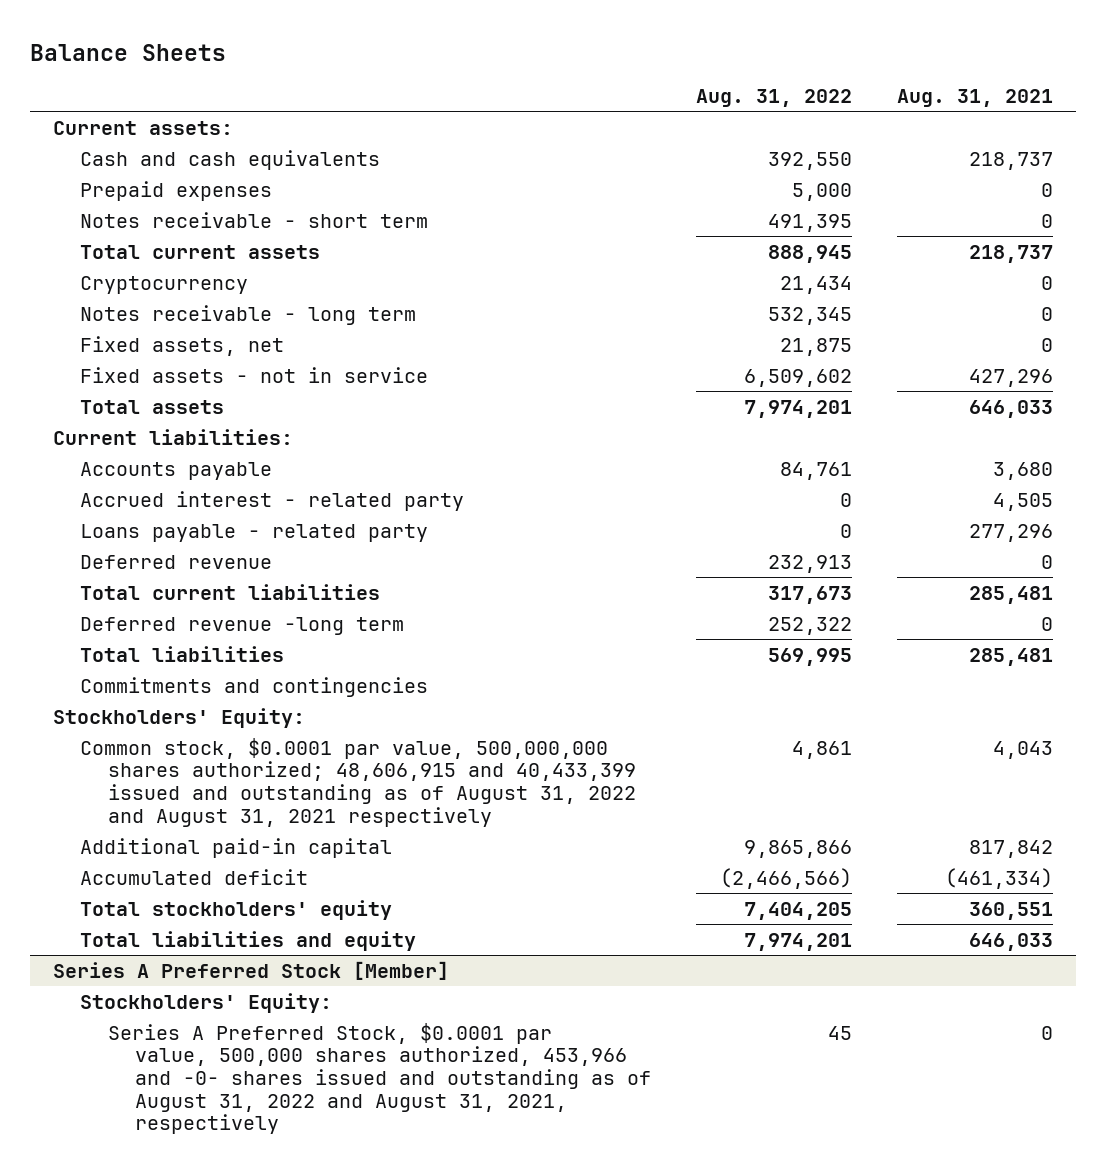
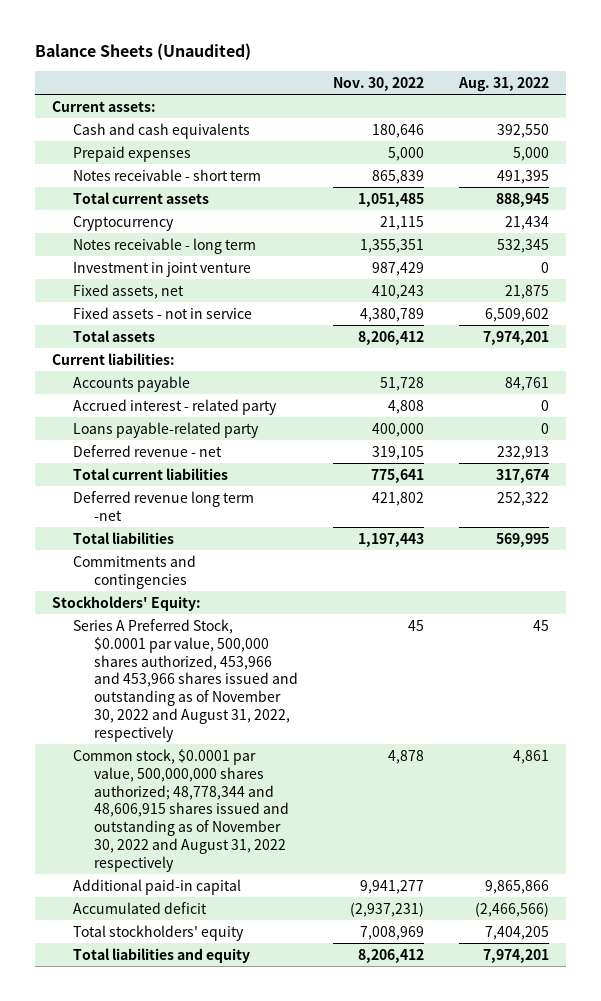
[30,43,227,61] Balance Sheets -> [34,42,251,60] Balance Sheets (Unaudited)
[897,88,1054,107] Aug. 31, 2021 -> none
none -> [333,76,425,91] Nov. 30, 2022
none -> [73,261,252,277] Investment in joint venture
[80,523,429,542] Loans payable - related party -> [73,421,260,438] Loans payable-related party
[80,554,273,569] Deferred revenue -> [73,444,223,457] Deferred revenue - net
[768,585,853,604] 317,673 -> [496,468,550,483] 317,674
[80,616,405,635] Deferred revenue -long term -> [73,490,255,521] Deferred revenue long term -net
none -> [73,618,299,742] Series A Preferred Stock, $0.0001 par value, 500,000 shares authorized, 453,966 and 453,966 shares issued and outstanding as of November 30, 2022 and August 31, 2022, respectively
[80,737,636,827] Common stock, $0.0001 par value, 500,000,000 shares authorized; 48,606,915 and 40,433,399 issued and outstanding as of August 31, 2022 and August 31, 2021 respectively -> [73,748,290,872] Common stock, $0.0001 par value, 500,000,000 shares authorized; 48,778,344 and 48,606,915 shares issued and outstanding as of November 30, 2022 and August 31, 2022 respectively
[52,960,449,980] Series A Preferred Stock [Member] -> none
[80,992,333,1013] Stockholders' Equity: -> none
[107,1022,652,1135] Series A Preferred Stock, $0.0001 par value, 500,000 shares authorized, 453,966 and -0- shares issued and outstanding as of August 31, 2022 and August 31, 2021, respectively -> none

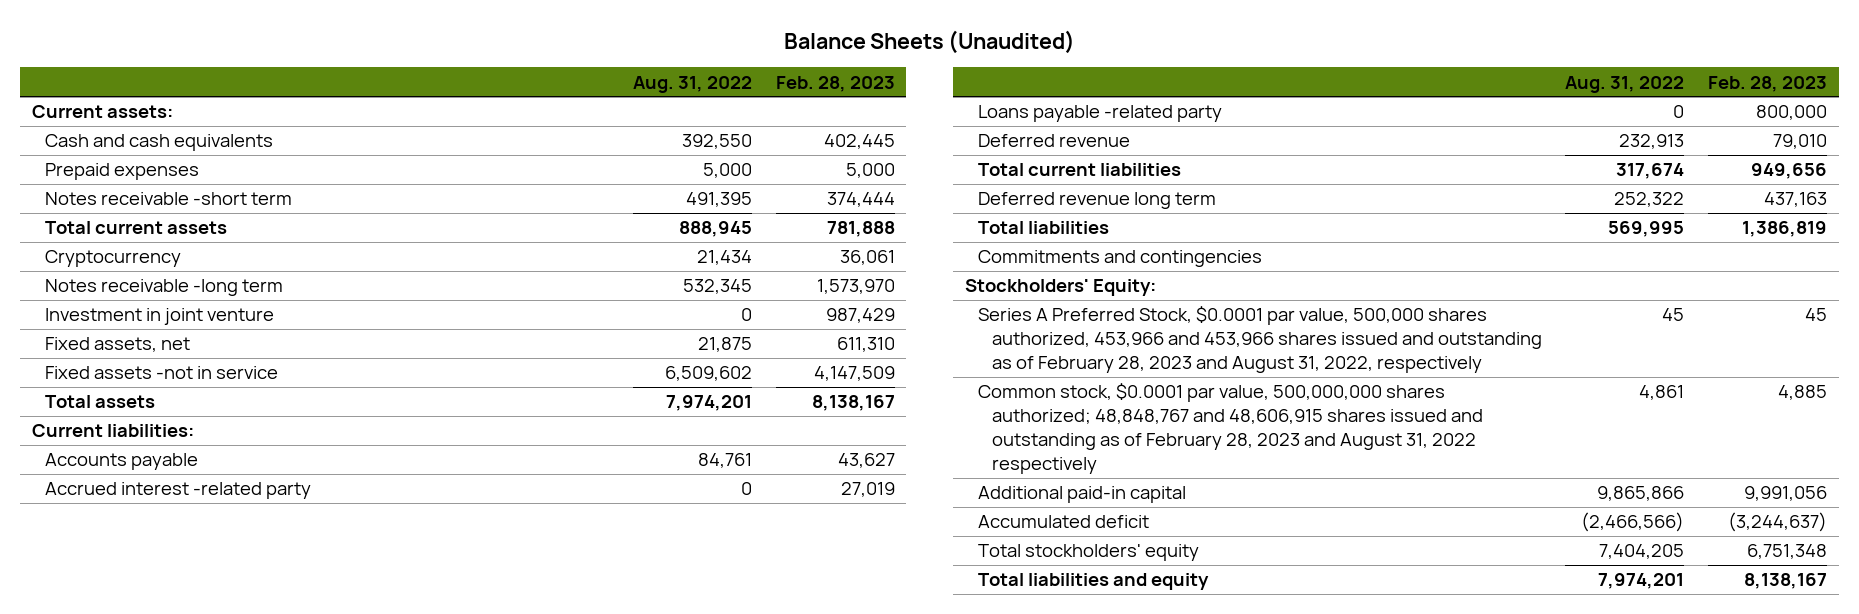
[333,76,425,91] Nov. 30, 2022 -> none
none -> [775,75,895,92] Feb. 28, 2023
[73,168,262,181] Notes receivable - short term -> [45,192,293,206] Notes receivable -short term
[73,237,257,254] Notes receivable - long term -> [45,279,284,297] Notes receivable -long term
[73,306,253,319] Fixed assets - not in service -> [45,366,279,380] Fixed assets -not in service
[73,398,278,415] Accrued interest - related party -> [45,482,312,500] Accrued interest -related party
[73,421,260,438] Loans payable-related party -> [978,105,1223,123] Loans payable -related party
[73,444,223,457] Deferred revenue - net -> [978,134,1131,148] Deferred revenue
[73,490,255,521] Deferred revenue long term -net -> [978,192,1217,210] Deferred revenue long term
[73,618,299,742] Series A Preferred Stock, $0.0001 par value, 500,000 shares authorized, 453,966 and 453,966 shares issued and outstanding as of November 30, 2022 and August 31, 2022, respectively -> [978,306,1542,374] Series A Preferred Stock, $0.0001 par value, 500,000 shares authorized, 453,966 and 453,966 shares issued and outstanding as of February 28, 2023 and August 31, 2022, respectively
[73,748,290,872] Common stock, $0.0001 par value, 500,000,000 shares authorized; 48,778,344 and 48,606,915 shares issued and outstanding as of November 30, 2022 and August 31, 2022 respectively -> [978,383,1483,475] Common stock, $0.0001 par value, 500,000,000 shares authorized; 48,848,767 and 48,606,915 shares issued and outstanding as of February 28, 2023 and August 31, 2022 respectively

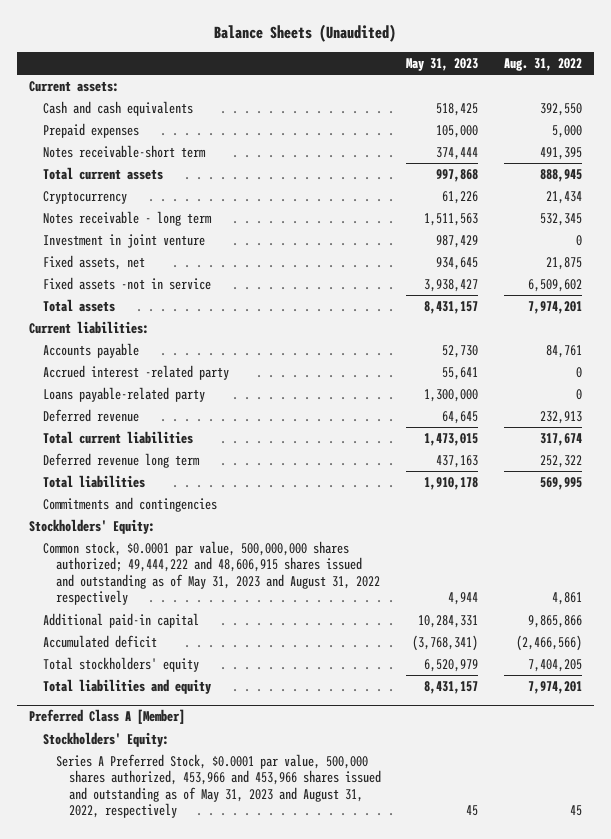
[775,75,895,92] Feb. 28, 2023 -> none
none -> [406,57,479,71] May 31, 2023
[45,192,293,206] Notes receivable -short term -> [42,145,206,159] Notes receivable-short term
[45,279,284,297] Notes receivable -long term -> [42,211,212,227] Notes receivable - long term
[978,105,1223,123] Loans payable -related party -> [42,387,205,403] Loans payable-related party
[978,306,1542,374] Series A Preferred Stock, $0.0001 par value, 500,000 shares authorized, 453,966 and 453,966 shares issued and outstanding as of February 28, 2023 and August 31, 2022, respectively -> none
[978,383,1483,475] Common stock, $0.0001 par value, 500,000,000 shares authorized; 48,848,767 and 48,606,915 shares issued and outstanding as of February 28, 2023 and August 31, 2022 respectively -> [42,541,380,606] Common stock, $0.0001 par value, 500,000,000 shares authorized; 49,444,222 and 48,606,915 shares issued and outstanding as of May 31, 2023 and August 31, 2022 respectively
none -> [29,709,186,725] Preferred Class A [Member]
none -> [42,732,169,748] Stockholders' Equity:
none -> [55,754,382,819] Series A Preferred Stock, $0.0001 par value, 500,000 shares authorized, 453,966 and 453,966 shares issued and outstanding as of May 31, 2023 and August 31, 2022, respectively

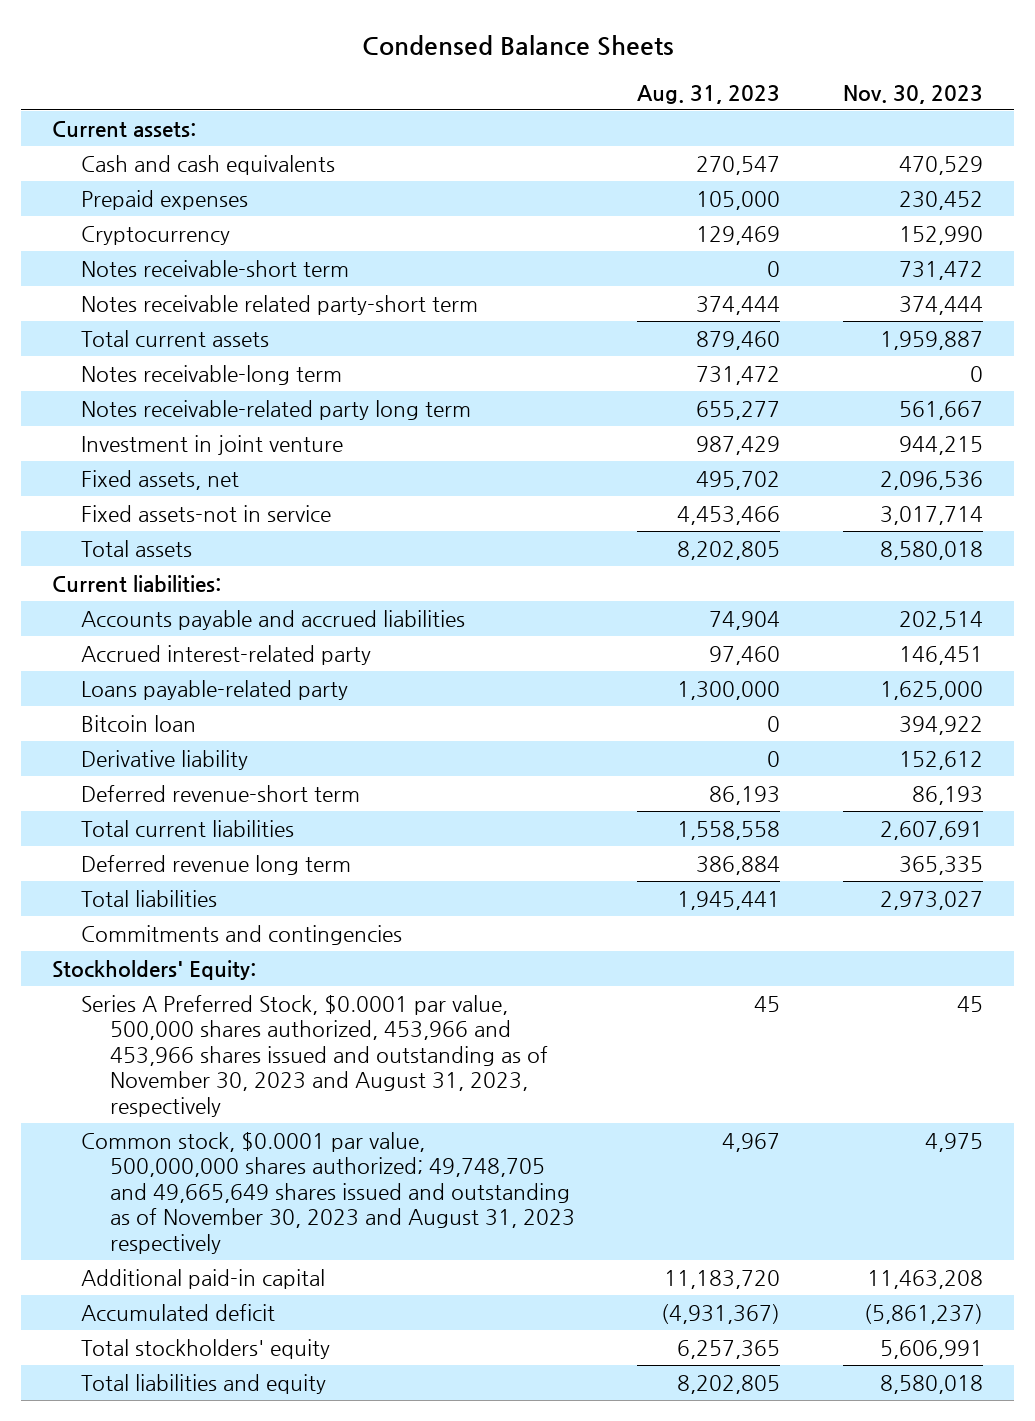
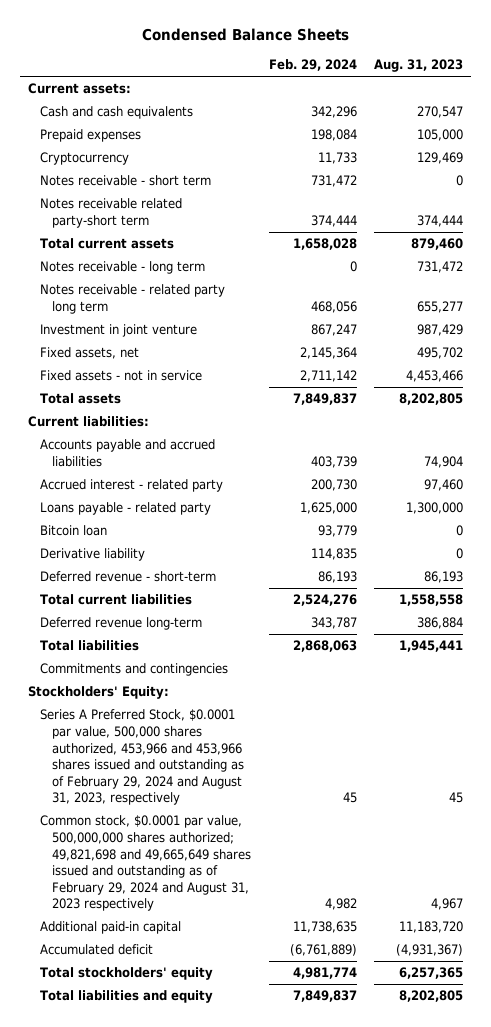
[842,84,983,104] Nov. 30, 2023 -> none
none -> [268,59,357,72] Feb. 29, 2024
[81,259,350,277] Notes receivable-short term -> [40,175,212,187] Notes receivable - short term
[81,364,343,385] Notes receivable-long term -> [40,261,206,275] Notes receivable - long term
[81,399,472,420] Notes receivable-related party long term -> [40,284,226,314] Notes receivable - related party long term
[81,504,332,522] Fixed assets-not in service -> [40,370,203,382] Fixed assets - not in service
[81,644,372,665] Accrued interest-related party -> [40,479,224,493] Accrued interest - related party
[81,679,349,700] Loans payable-related party -> [40,502,212,516] Loans payable - related party
[81,784,361,802] Deferred revenue-short term -> [40,571,217,583] Deferred revenue - short-term
[81,854,352,875] Deferred revenue long term -> [40,617,203,631] Deferred revenue long-term
[81,994,548,1118] Series A Preferred Stock, $0.0001 par value, 500,000 shares authorized, 453,966 and 453,966 shares issued and outstanding as of November 30, 2023 and August 31, 2023, respectively -> [40,709,245,806] Series A Preferred Stock, $0.0001 par value, 500,000 shares authorized, 453,966 and 453,966 shares issued and outstanding as of February 29, 2024 and August 31, 2023, respectively
[81,1131,575,1255] Common stock, $0.0001 par value, 500,000,000 shares authorized; 49,748,705 and 49,665,649 shares issued and outstanding as of November 30, 2023 and August 31, 2023 respectively -> [40,815,252,912] Common stock, $0.0001 par value, 500,000,000 shares authorized; 49,821,698 and 49,665,649 shares issued and outstanding as of February 29, 2024 and August 31, 2023 respectively

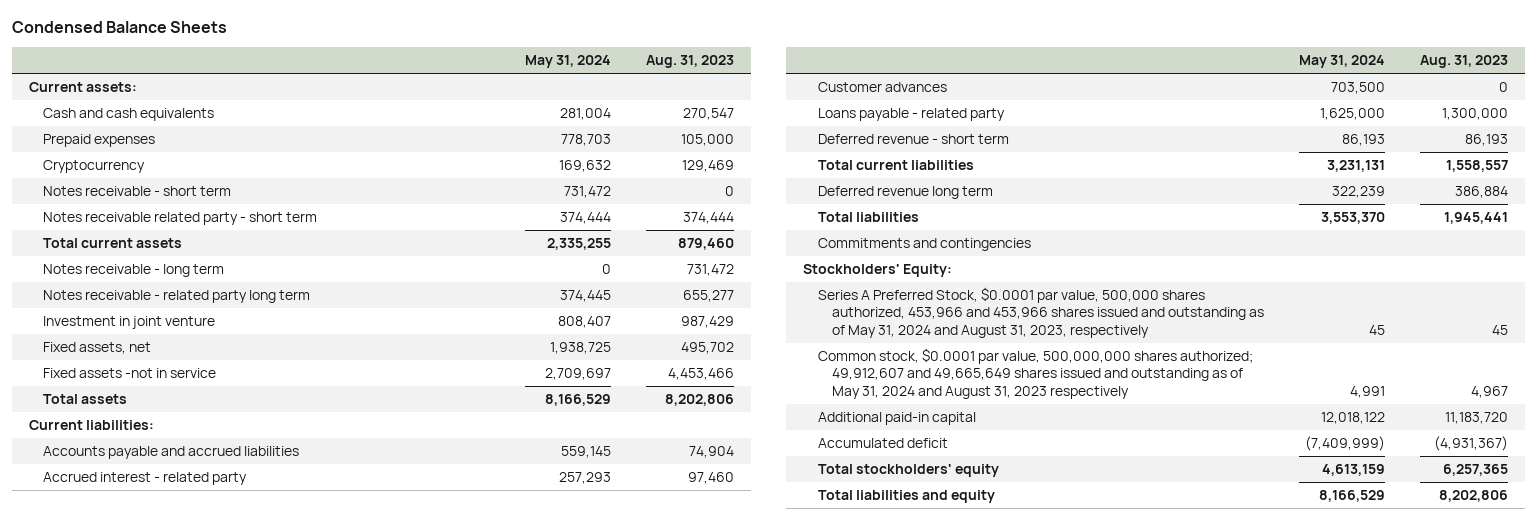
[268,59,357,72] Feb. 29, 2024 -> none
none -> [524,55,611,69] May 31, 2024
[40,198,183,228] Notes receivable related party-short term -> [43,212,318,226] Notes receivable related party - short term
[40,370,203,382] Fixed assets - not in service -> [43,368,217,379] Fixed assets -not in service
[398,393,463,406] 8,202,805 -> [664,394,734,407] 8,202,806
none -> [817,82,947,93] Customer advances
[40,525,108,537] Bitcoin loan -> none
[40,548,146,562] Derivative liability -> none
[40,571,217,583] Deferred revenue - short-term -> [817,134,1009,145] Deferred revenue - short term
[398,594,463,607] 1,558,558 -> [1445,160,1508,173] 1,558,557
[40,617,203,631] Deferred revenue long-term -> [817,186,993,200] Deferred revenue long term
[40,709,245,806] Series A Preferred Stock, $0.0001 par value, 500,000 shares authorized, 453,966 and 453,966 shares issued and outstanding as of February 29, 2024 and August 31, 2023, respectively -> [817,287,1264,338] Series A Preferred Stock, $0.0001 par value, 500,000 shares authorized, 453,966 and 453,966 shares issued and outstanding as of May 31, 2024 and August 31, 2023, respectively
[40,815,252,912] Common stock, $0.0001 par value, 500,000,000 shares authorized; 49,821,698 and 49,665,649 shares issued and outstanding as of February 29, 2024 and August 31, 2023 respectively -> [817,348,1253,399] Common stock, $0.0001 par value, 500,000,000 shares authorized; 49,912,607 and 49,665,649 shares issued and outstanding as of May 31, 2024 and August 31, 2023 respectively
[398,990,463,1003] 8,202,805 -> [1438,490,1508,503] 8,202,806

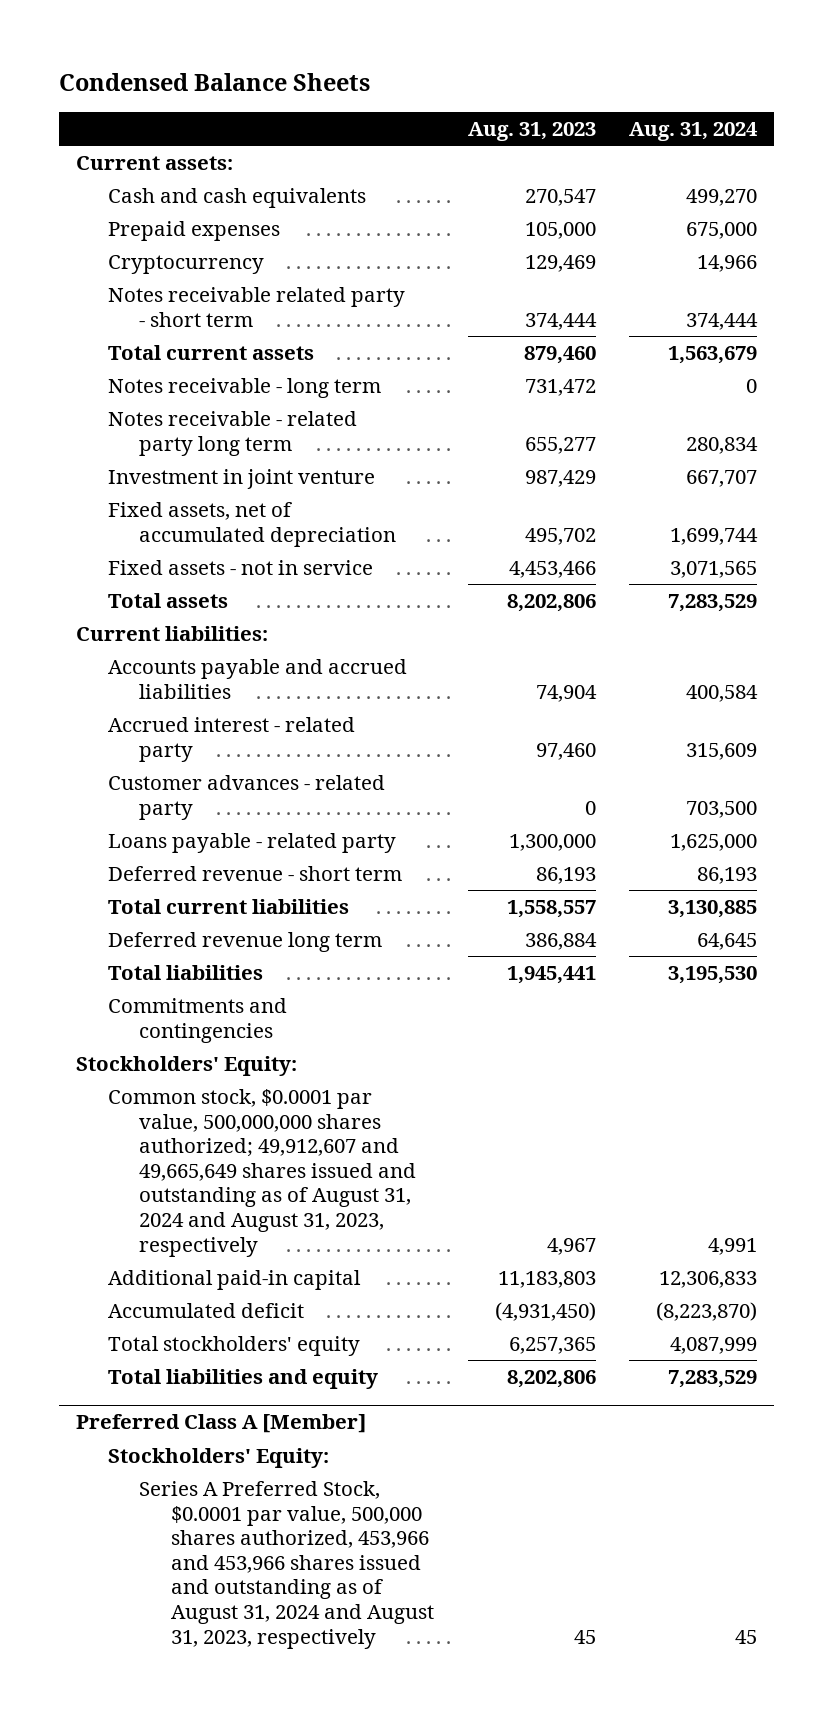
[524,55,611,69] May 31, 2024 -> none
none -> [629,121,759,141] Aug. 31, 2024
[43,186,232,197] Notes receivable - short term -> none
[43,342,152,355] Fixed assets, net -> [107,502,397,547] Fixed assets, net of accumulated depreciation
[43,368,217,379] Fixed assets -not in service -> [107,560,373,576] Fixed assets - not in service
[817,82,947,93] Customer advances -> [107,775,385,820] Customer advances - related party
[817,287,1264,338] Series A Preferred Stock, $0.0001 par value, 500,000 shares authorized, 453,966 and 453,966 shares issued and outstanding as of May 31, 2024 and August 31, 2023, respectively -> none
[817,348,1253,399] Common stock, $0.0001 par value, 500,000,000 shares authorized; 49,912,607 and 49,665,649 shares issued and outstanding as of May 31, 2024 and August 31, 2023 respectively -> [107,1089,417,1257] Common stock, $0.0001 par value, 500,000,000 shares authorized; 49,912,607 and 49,665,649 shares issued and outstanding as of August 31, 2024 and August 31, 2023, respectively
[1444,412,1508,425] 11,183,720 -> [497,1271,596,1289] 11,183,803
[1433,436,1508,452] (4,931,367) -> [494,1302,596,1322] (4,931,450)
none -> [76,1414,367,1434] Preferred Class A [Member]
none -> [107,1448,329,1469] Stockholders' Equity:
none -> [139,1481,435,1649] Series A Preferred Stock, $0.0001 par value, 500,000 shares authorized, 453,966 and 453,966 shares issued and outstanding as of August 31, 2024 and August 31, 2023, respectively

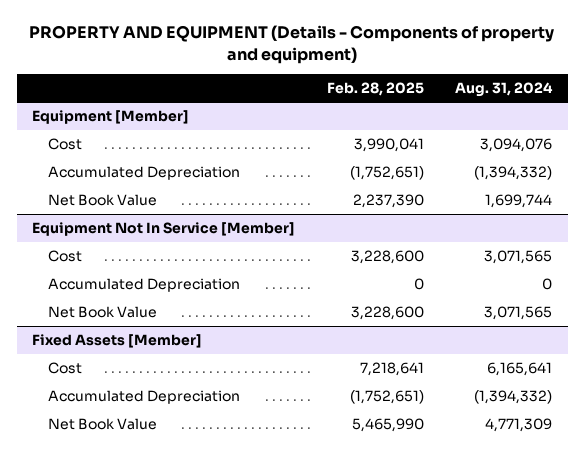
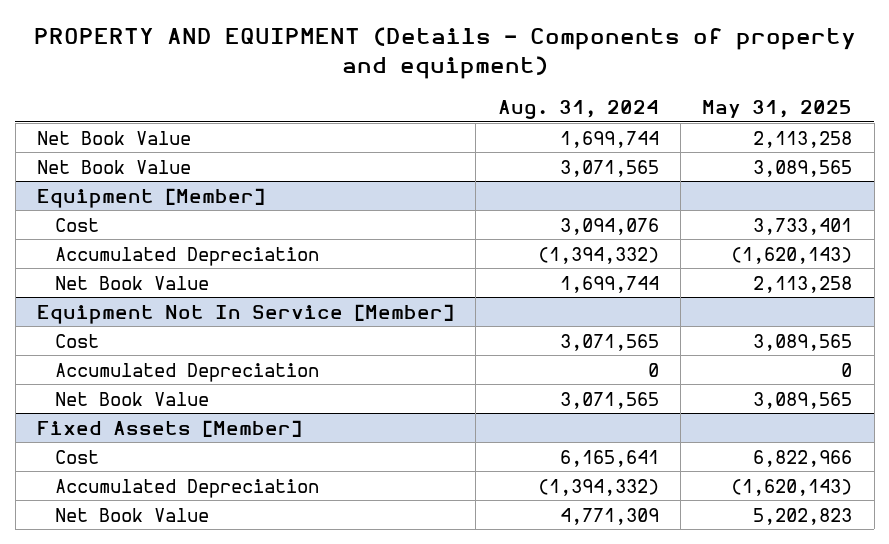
[326,81,424,96] Feb. 28, 2025 -> none
none -> [702,99,853,118] May 31, 2025
none -> [37,130,192,145] Net Book Value
none -> [37,159,192,174] Net Book Value

